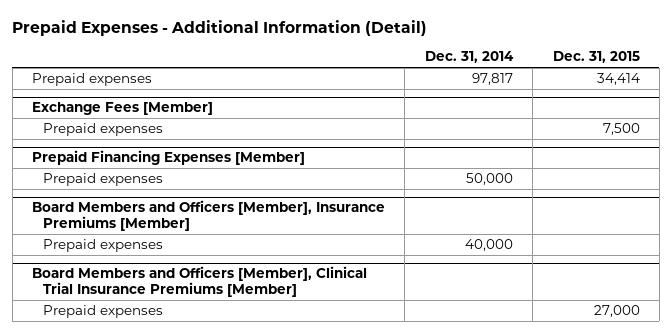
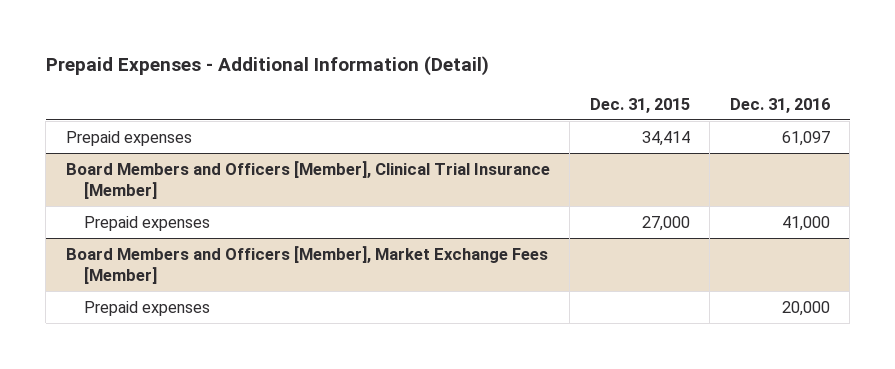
[424,51,514,64] Dec. 31, 2014 -> none
none -> [729,97,830,113] Dec. 31, 2016
[31,102,213,116] Exchange Fees [Member] -> none
[42,123,163,137] Prepaid expenses -> none
[31,150,305,166] Prepaid Financing Expenses [Member] -> none
[42,173,163,187] Prepaid expenses -> none
[31,200,385,232] Board Members and Officers [Member], Insurance Premiums [Member] -> none
[42,239,163,253] Prepaid expenses -> none
[31,266,367,298] Board Members and Officers [Member], Clinical Trial Insurance Premiums [Member] -> [65,160,550,199] Board Members and Officers [Member], Clinical Trial Insurance [Member]
none -> [65,245,548,284] Board Members and Officers [Member], Market Exchange Fees [Member]
none -> [83,300,210,316] Prepaid expenses

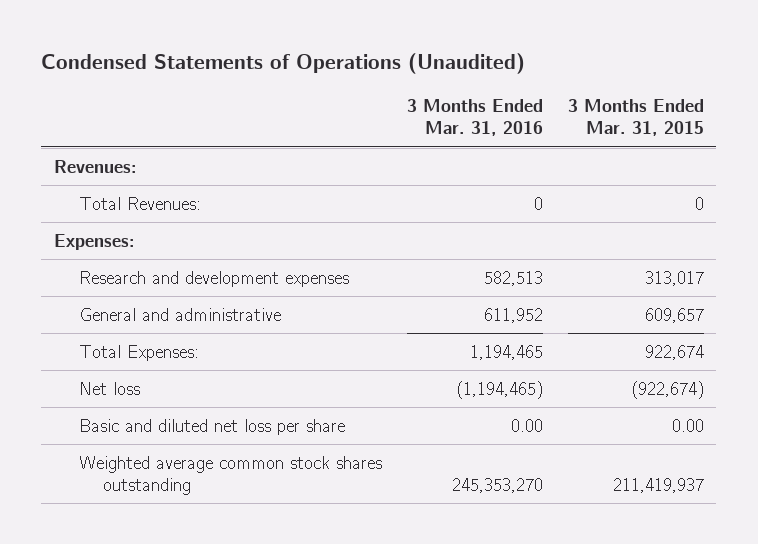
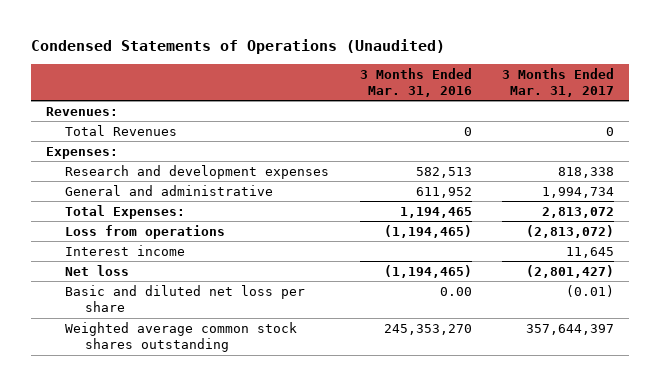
[567,98,704,137] 3 Months Ended Mar. 31, 2015 -> none
none -> [502,67,615,98] 3 Months Ended Mar. 31, 2017
[78,196,201,210] Total Revenues: -> [65,124,178,136] Total Revenues
none -> [65,224,226,239] Loss from operations
none -> [65,244,186,256] Interest income

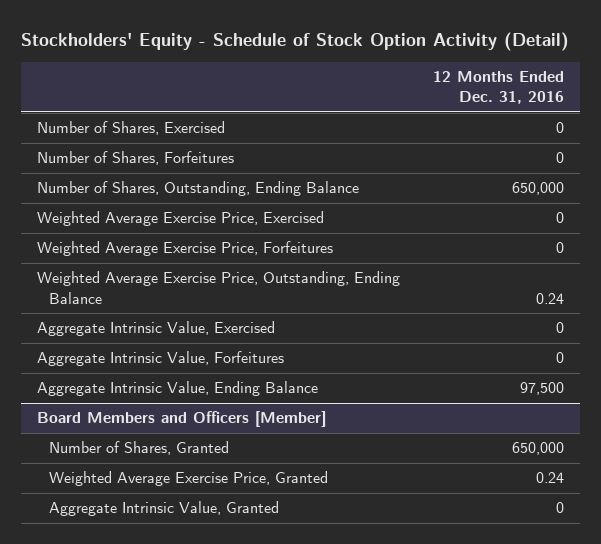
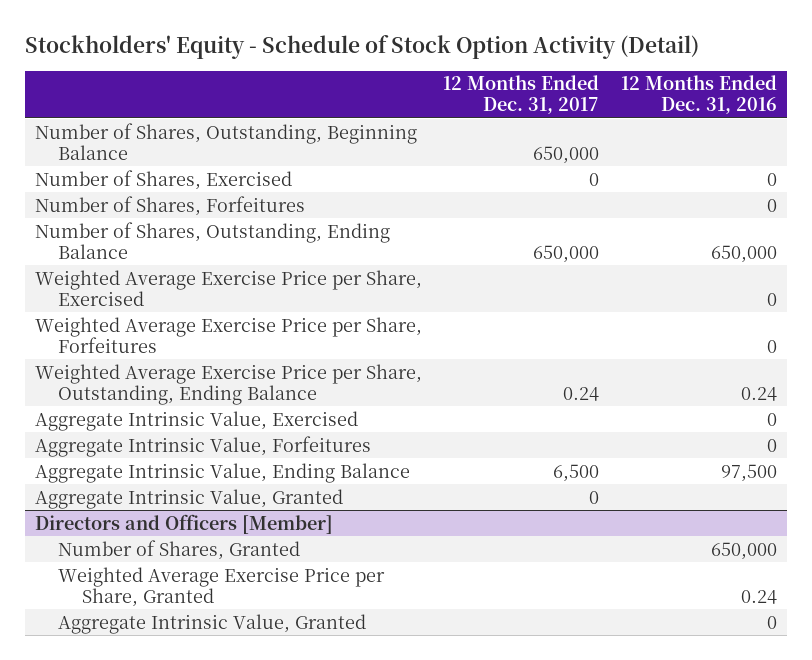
none -> [443,75,600,115] 12 Months Ended Dec. 31, 2017
none -> [35,122,418,160] Number of Shares, Outstanding, Beginning Balance
[37,211,325,227] Weighted Average Exercise Price, Exercised -> [35,269,423,306] Weighted Average Exercise Price per Share, Exercised
[37,241,334,257] Weighted Average Exercise Price, Forfeitures -> [35,316,423,353] Weighted Average Exercise Price per Share, Forfeitures
[37,271,401,304] Weighted Average Exercise Price, Outstanding, Ending Balance -> [35,363,423,405] Weighted Average Exercise Price per Share, Outstanding, Ending Balance
none -> [35,488,344,509] Aggregate Intrinsic Value, Granted
[37,411,327,428] Board Members and Officers [Member] -> [35,513,334,534] Directors and Officers [Member]
[48,471,328,487] Weighted Average Exercise Price, Granted -> [58,566,386,607] Weighted Average Exercise Price per Share, Granted

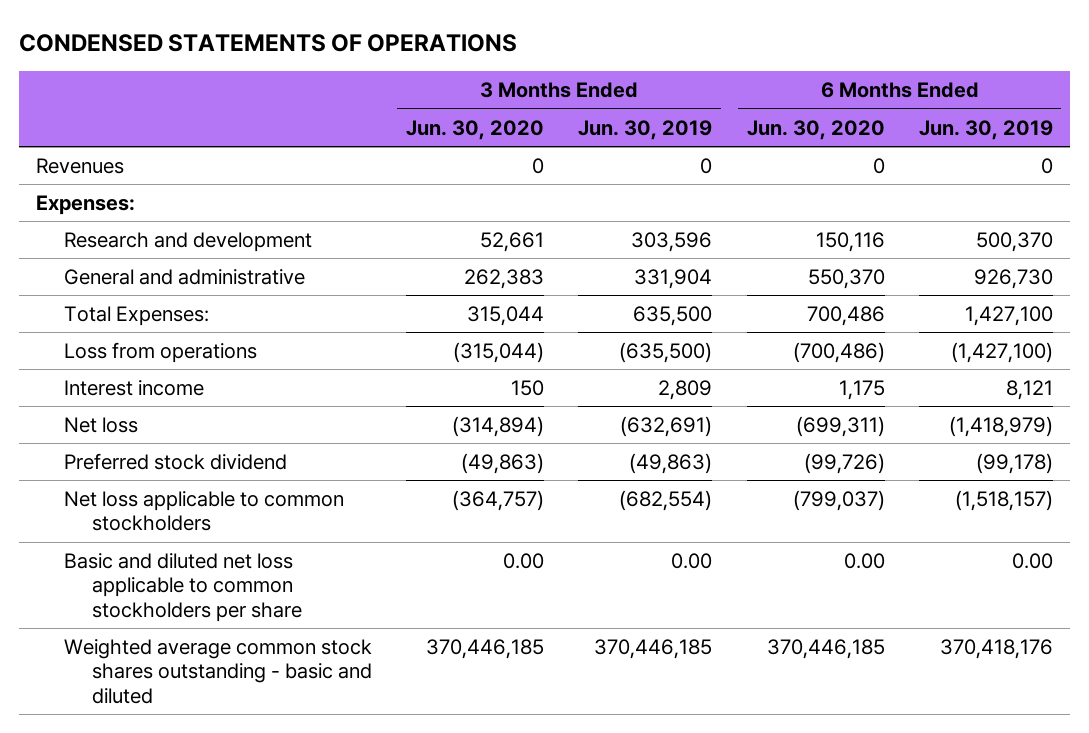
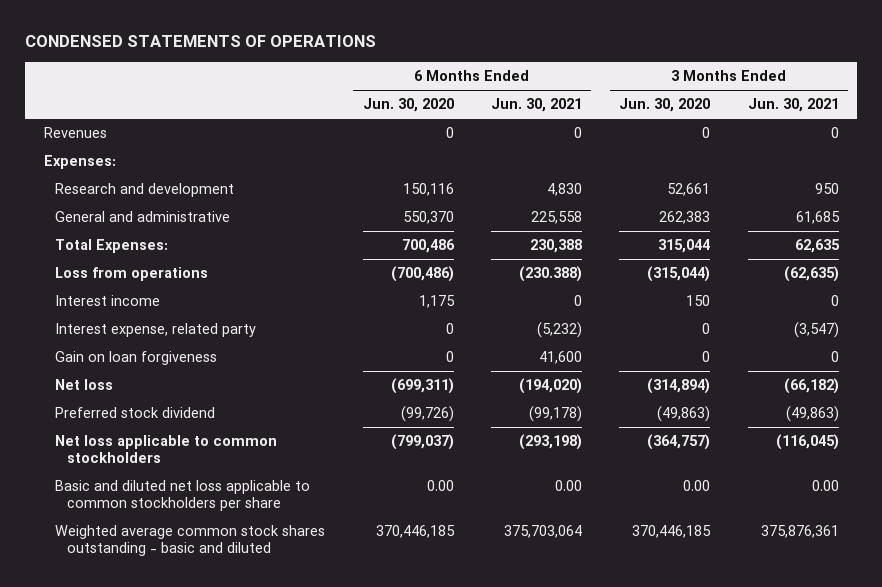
[578,119,713,140] Jun. 30, 2019 -> none
[918,119,1053,140] Jun. 30, 2019 -> none
none -> [490,98,582,113] Jun. 30, 2021
none -> [747,98,839,113] Jun. 30, 2021
none -> [55,323,257,338] Interest expense, related party
none -> [55,351,218,366] Gain on loan forgiveness

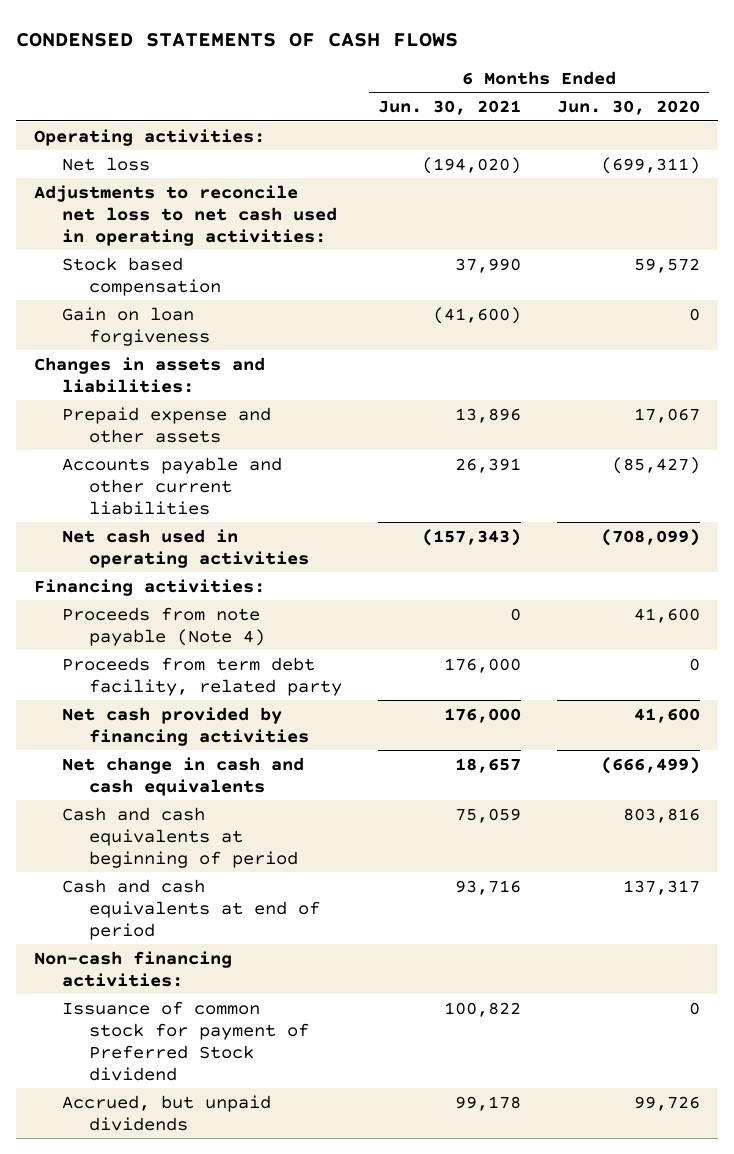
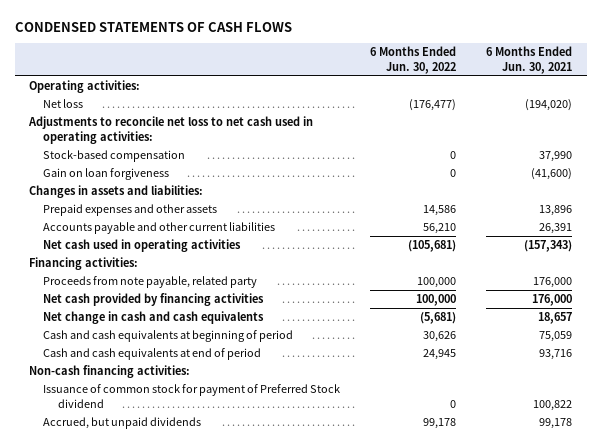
[557,100,701,116] Jun. 30, 2020 -> none
none -> [370,46,457,74] 6 Months Ended Jun. 30, 2022
[61,256,222,296] Stock based compensation -> [43,150,186,163] Stock-based compensation
[61,406,271,443] Prepaid expense and other assets -> [43,204,218,217] Prepaid expenses and other assets
[61,656,343,696] Proceeds from term debt facility, related party -> none
[61,606,266,646] Proceeds from note payable (Note 4) -> [43,276,258,289] Proceeds from note payable, related party
[510,607,522,621] 0 -> [533,277,573,289] 176,000

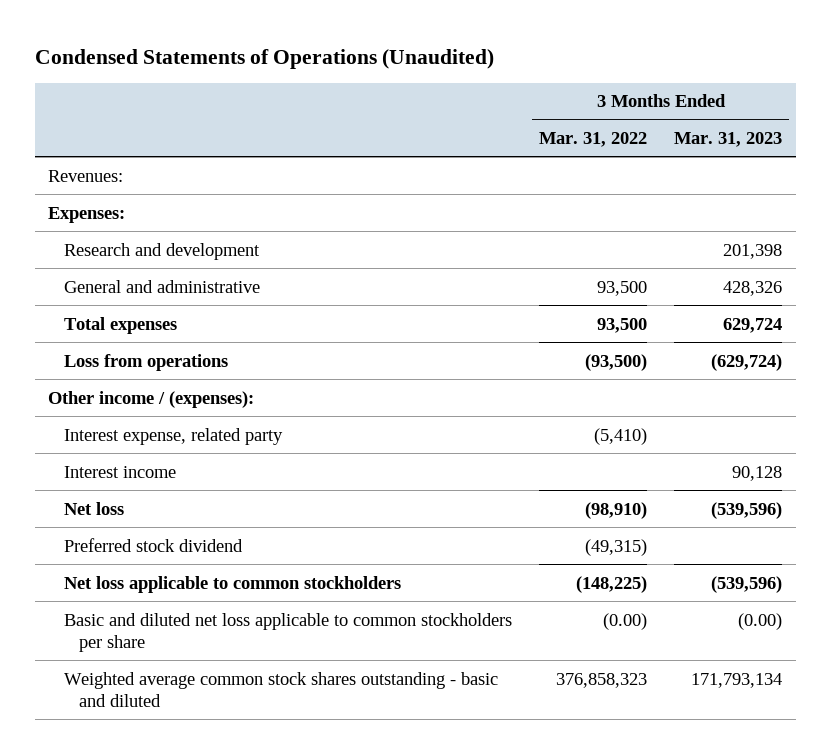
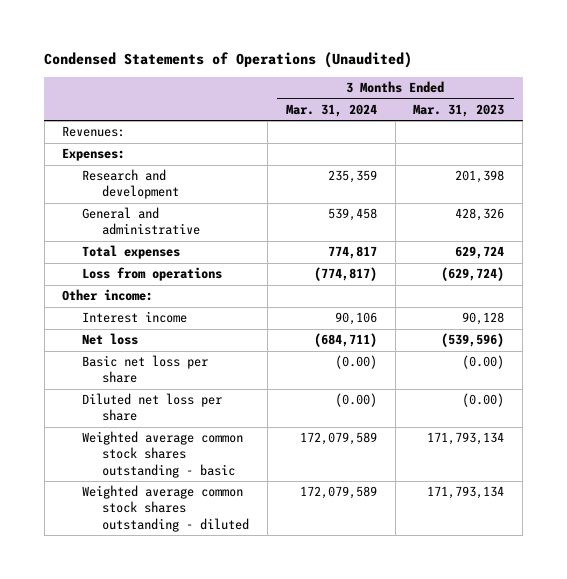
[539,131,648,147] Mar. 31, 2022 -> none
none -> [285,103,377,117] Mar. 31, 2024
[63,427,283,445] Interest expense, related party -> none
[48,390,255,408] Other income / (expenses): -> [62,289,154,302] Other income:
[63,537,243,552] Preferred stock dividend -> none
[63,575,401,593] Net loss applicable to common stockholders -> none
[63,612,512,653] Basic and diluted net loss applicable to common stockholders per share -> [82,355,209,384] Basic net loss per share
none -> [82,393,223,422] Diluted net loss per share
[63,671,498,708] Weighted average common stock shares outstanding - basic and diluted -> [82,431,244,478] Weighted average common stock shares outstanding - basic
none -> [82,485,250,532] Weighted average common stock shares outstanding - diluted

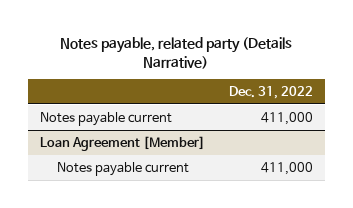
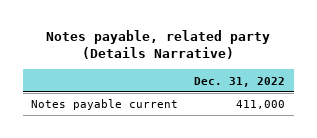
[40,135,206,151] Loan Agreement [Member] -> none
[57,161,190,176] Notes payable current -> none

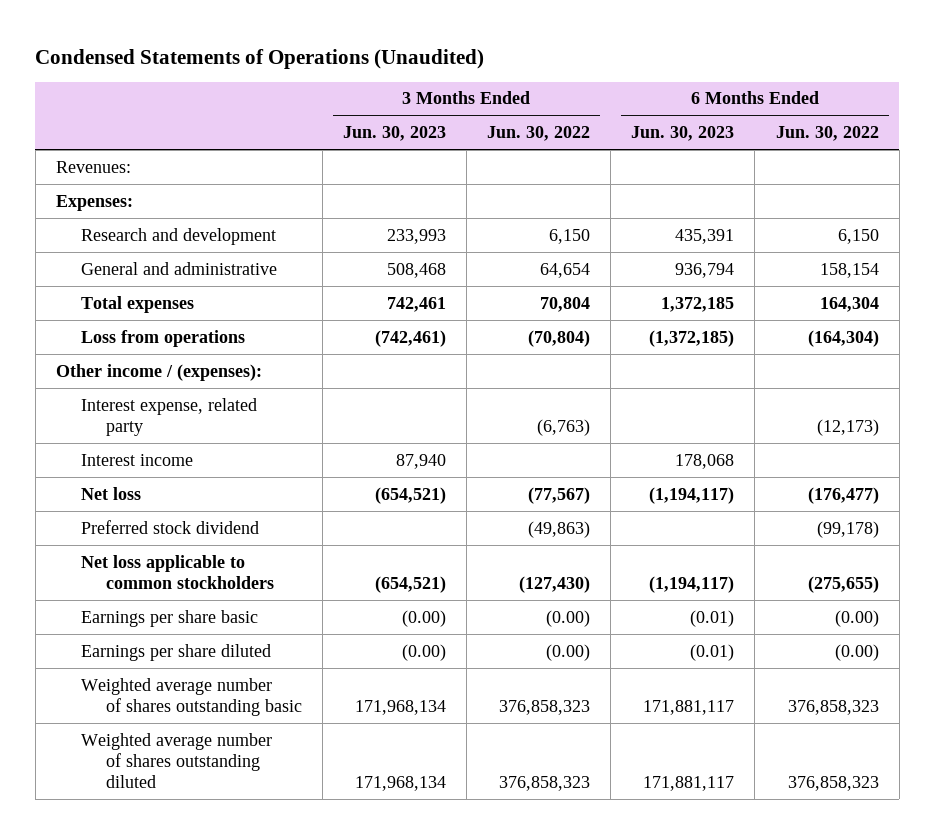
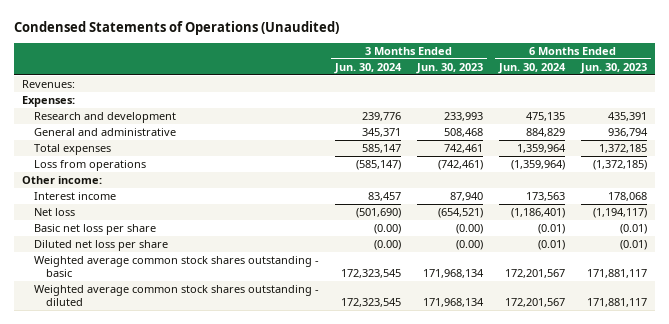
[487,126,591,142] Jun. 30, 2022 -> none
[775,126,879,142] Jun. 30, 2022 -> none
none -> [334,62,403,74] Jun. 30, 2024
none -> [498,62,567,74] Jun. 30, 2024
[80,397,257,436] Interest expense, related party -> none
[56,363,263,381] Other income / (expenses): -> [22,176,103,185] Other income:
[80,519,259,534] Preferred stock dividend -> none
[80,554,274,589] Net loss applicable to common stockholders -> none
[80,609,258,627] Earnings per share basic -> [34,224,157,236] Basic net loss per share
[80,643,271,661] Earnings per share diluted -> [34,240,169,252] Diluted net loss per share
[80,677,302,716] Weighted average number of shares outstanding basic -> [34,256,320,278] Weighted average common stock shares outstanding - basic
[80,732,272,789] Weighted average number of shares outstanding diluted -> [34,285,320,307] Weighted average common stock shares outstanding - diluted

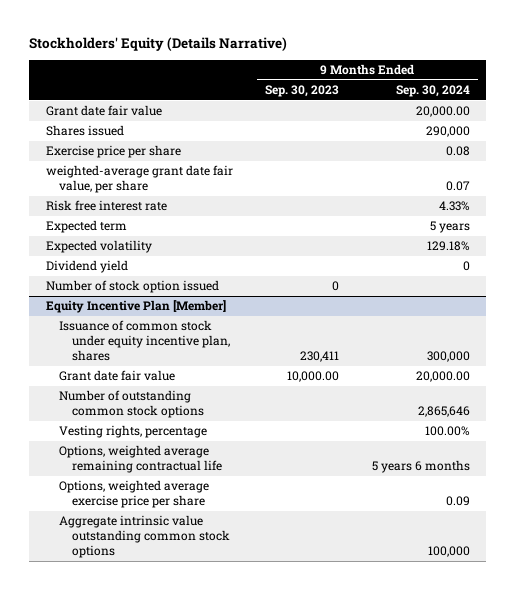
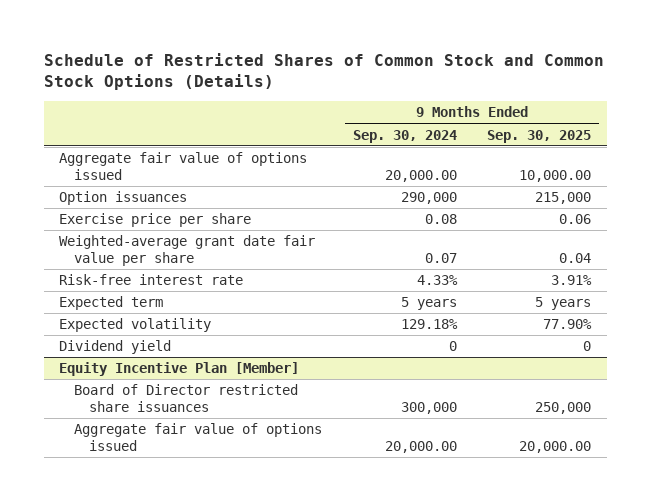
[29,36,288,51] Stockholders' Equity (Details Narrative) -> [44,52,605,91] Schedule of Restricted Shares of Common Stock and Common Stock Options (Details)
[265,85,340,98] Sep. 30, 2023 -> none
none -> [487,129,592,143] Sep. 30, 2025
[45,105,162,117] Grant date fair value -> [59,152,308,180] Aggregate fair value of options issued
[45,125,124,137] Shares issued -> [59,191,188,206] Option issuances
[45,165,233,194] weighted-average grant date fair value, per share -> [59,235,316,266] Weighted-average grant date fair value per share
[45,200,167,212] Risk free interest rate -> [59,274,244,286] Risk-free interest rate
[45,280,219,294] Number of stock option issued -> none
[58,390,204,419] Number of outstanding common stock options -> none
[58,425,207,439] Vesting rights, percentage -> none
[58,445,222,474] Options, weighted average remaining contractual life -> none
[58,480,209,509] Options, weighted average exercise price per share -> none
[58,515,230,559] Aggregate intrinsic value outstanding common stock options -> none
[58,320,230,362] Issuance of common stock under equity incentive plan, shares -> [74,384,299,412] Board of Director restricted share issuances
[58,370,175,382] Grant date fair value -> [74,423,323,451] Aggregate fair value of options issued

